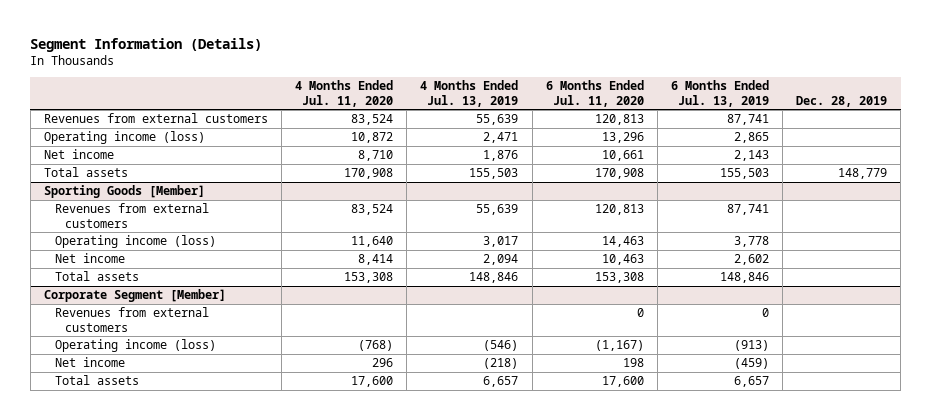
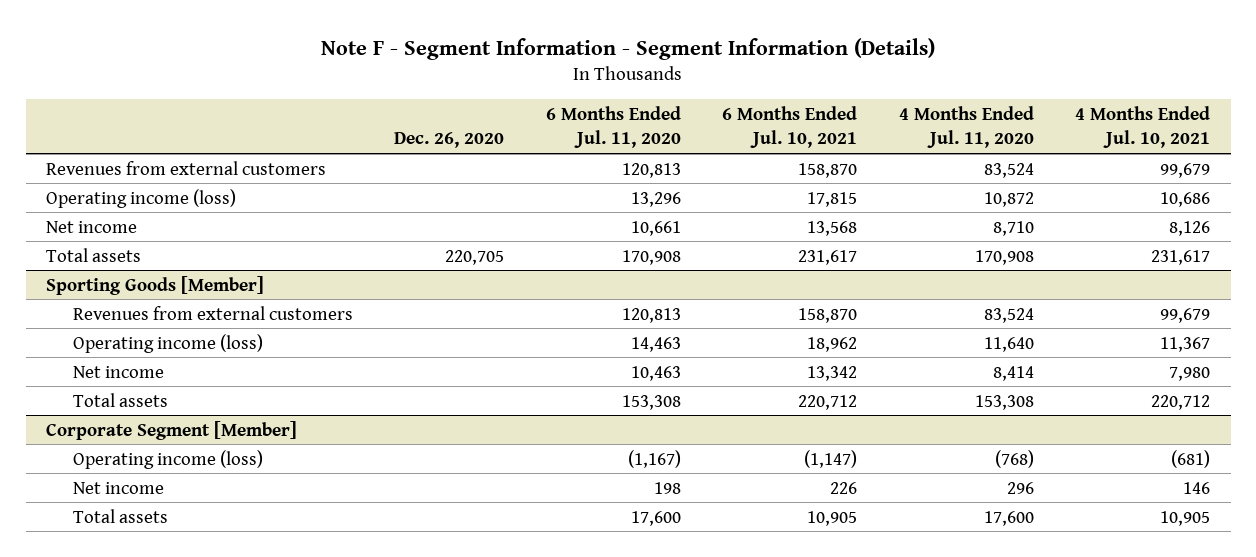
[30,38,263,53] Segment Information (Details) -> [321,37,936,60] Note F - Segment Information - Segment Information (Details)
[420,80,519,107] 4 Months Ended Jul. 13, 2019 -> none
[670,80,769,107] 6 Months Ended Jul. 13, 2019 -> none
[796,95,888,107] Dec. 28, 2019 -> none
none -> [394,132,505,149] Dec. 26, 2020
none -> [722,105,858,149] 6 Months Ended Jul. 10, 2021
none -> [1074,105,1210,149] 4 Months Ended Jul. 10, 2021
[54,307,209,332] Revenues from external customers -> none

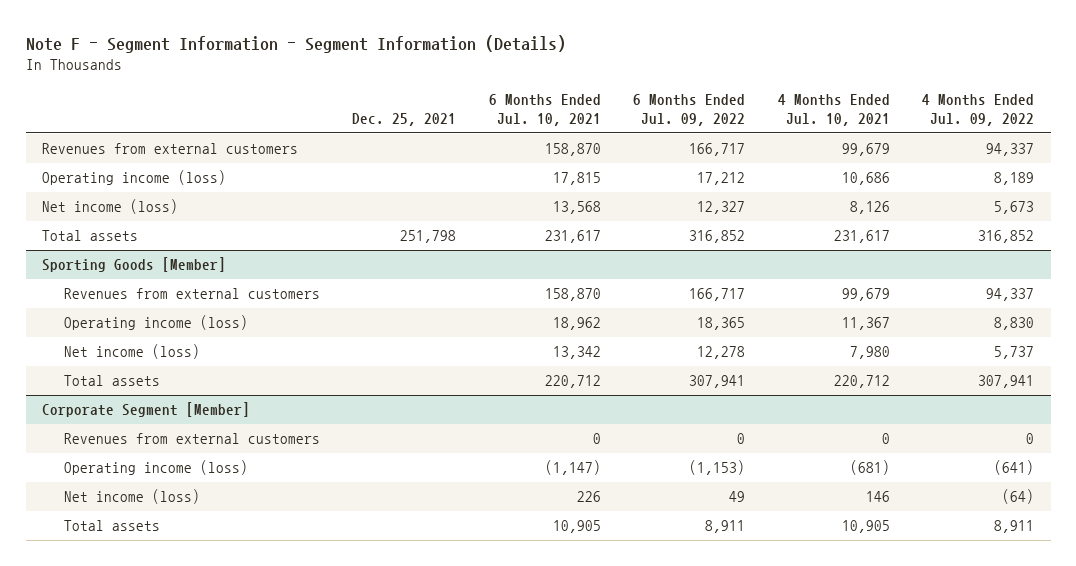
[394,132,505,149] Dec. 26, 2020 -> none
[545,105,681,149] 6 Months Ended Jul. 11, 2020 -> none
[898,105,1034,149] 4 Months Ended Jul. 11, 2020 -> none
none -> [352,113,457,127] Dec. 25, 2021
none -> [633,93,746,127] 6 Months Ended Jul. 09, 2022
none -> [922,93,1035,127] 4 Months Ended Jul. 09, 2022
[46,220,138,233] Net income -> [41,199,178,215] Net income (loss)
[73,365,165,378] Net income -> [63,344,200,360] Net income (loss)
none -> [63,433,320,445] Revenues from external customers
[73,481,165,494] Net income -> [63,489,200,505] Net income (loss)

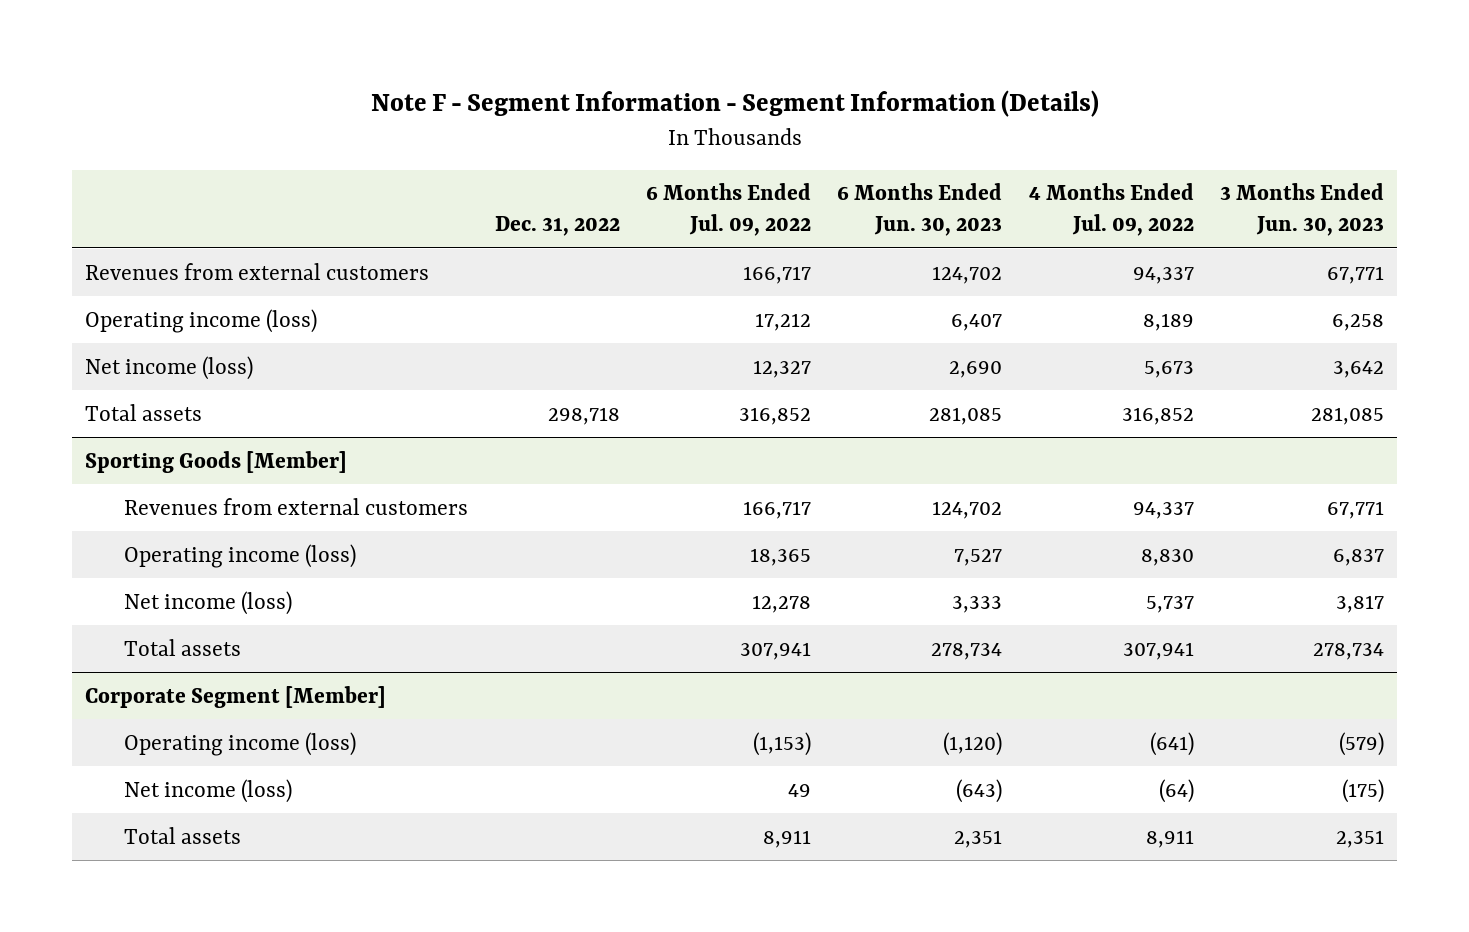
[352,113,457,127] Dec. 25, 2021 -> none
[488,93,601,127] 6 Months Ended Jul. 10, 2021 -> none
[777,93,890,127] 4 Months Ended Jul. 10, 2021 -> none
none -> [494,216,620,237] Dec. 31, 2022
none -> [837,183,1003,237] 6 Months Ended Jun. 30, 2023
none -> [1220,183,1385,237] 3 Months Ended Jun. 30, 2023
[63,433,320,445] Revenues from external customers -> none

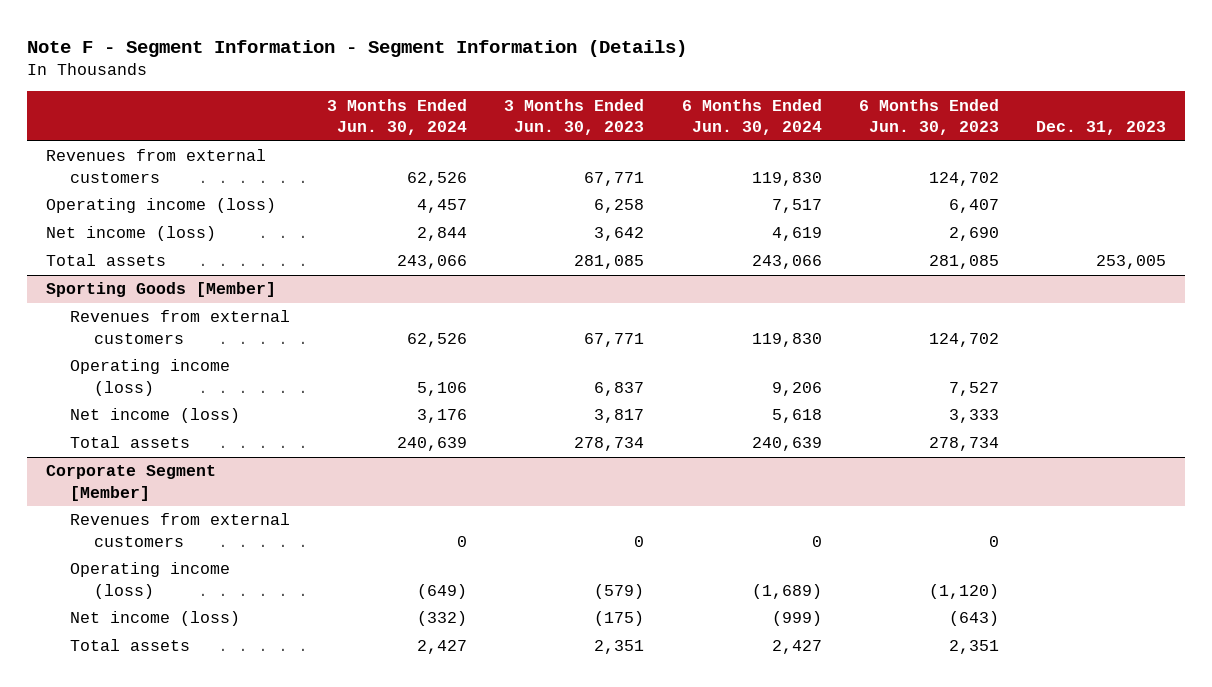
[494,216,620,237] Dec. 31, 2022 -> none
[645,183,811,237] 6 Months Ended Jul. 09, 2022 -> none
[1028,183,1194,237] 4 Months Ended Jul. 09, 2022 -> none
none -> [327,98,468,136] 3 Months Ended Jun. 30, 2024
none -> [681,98,822,136] 6 Months Ended Jun. 30, 2024
none -> [1035,121,1166,136] Dec. 31, 2023
none -> [69,513,290,547] Revenues from external customers

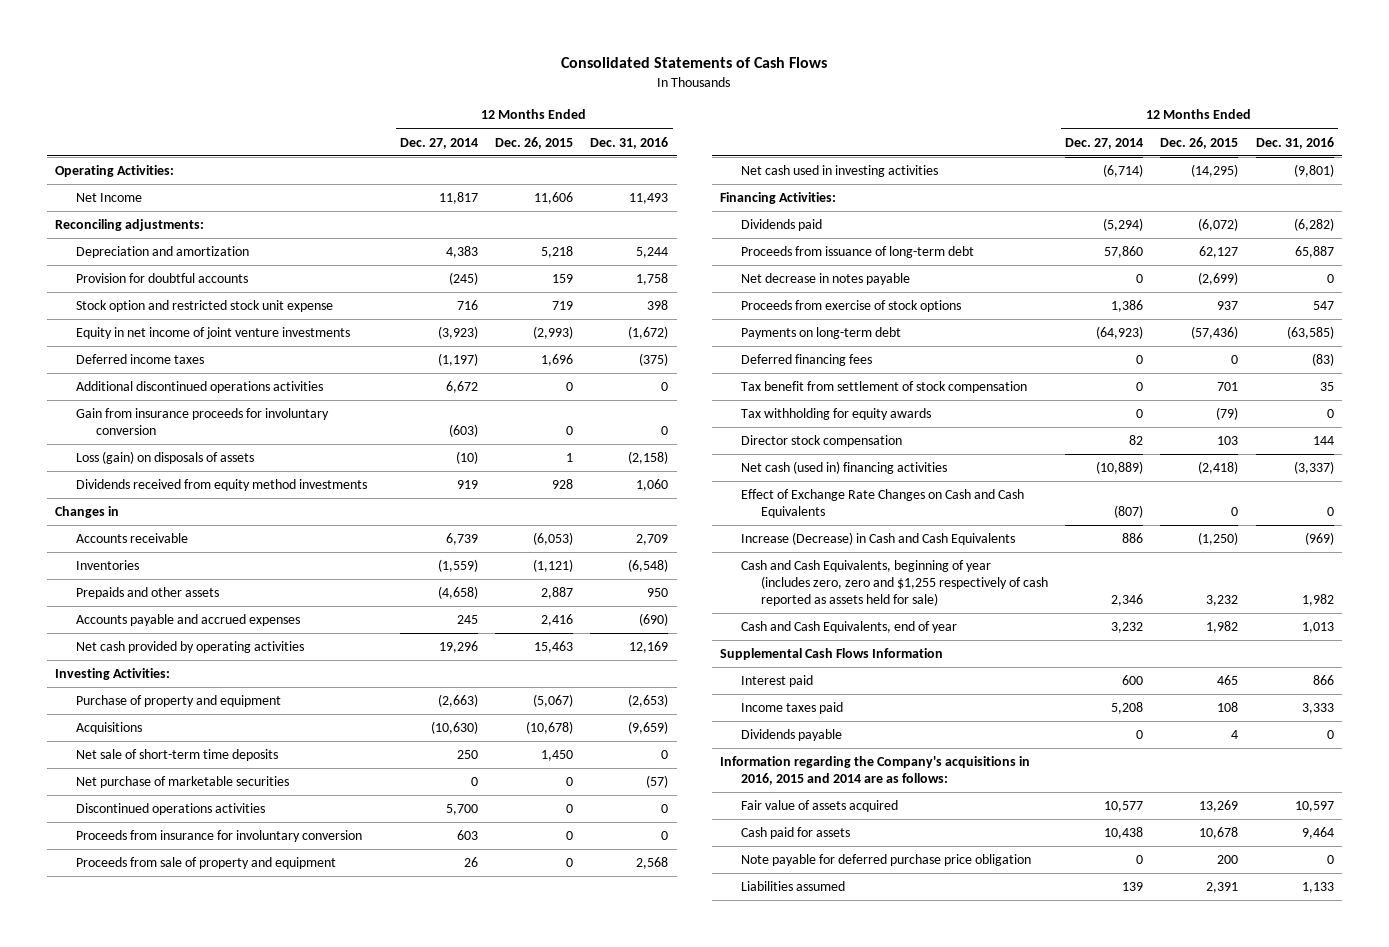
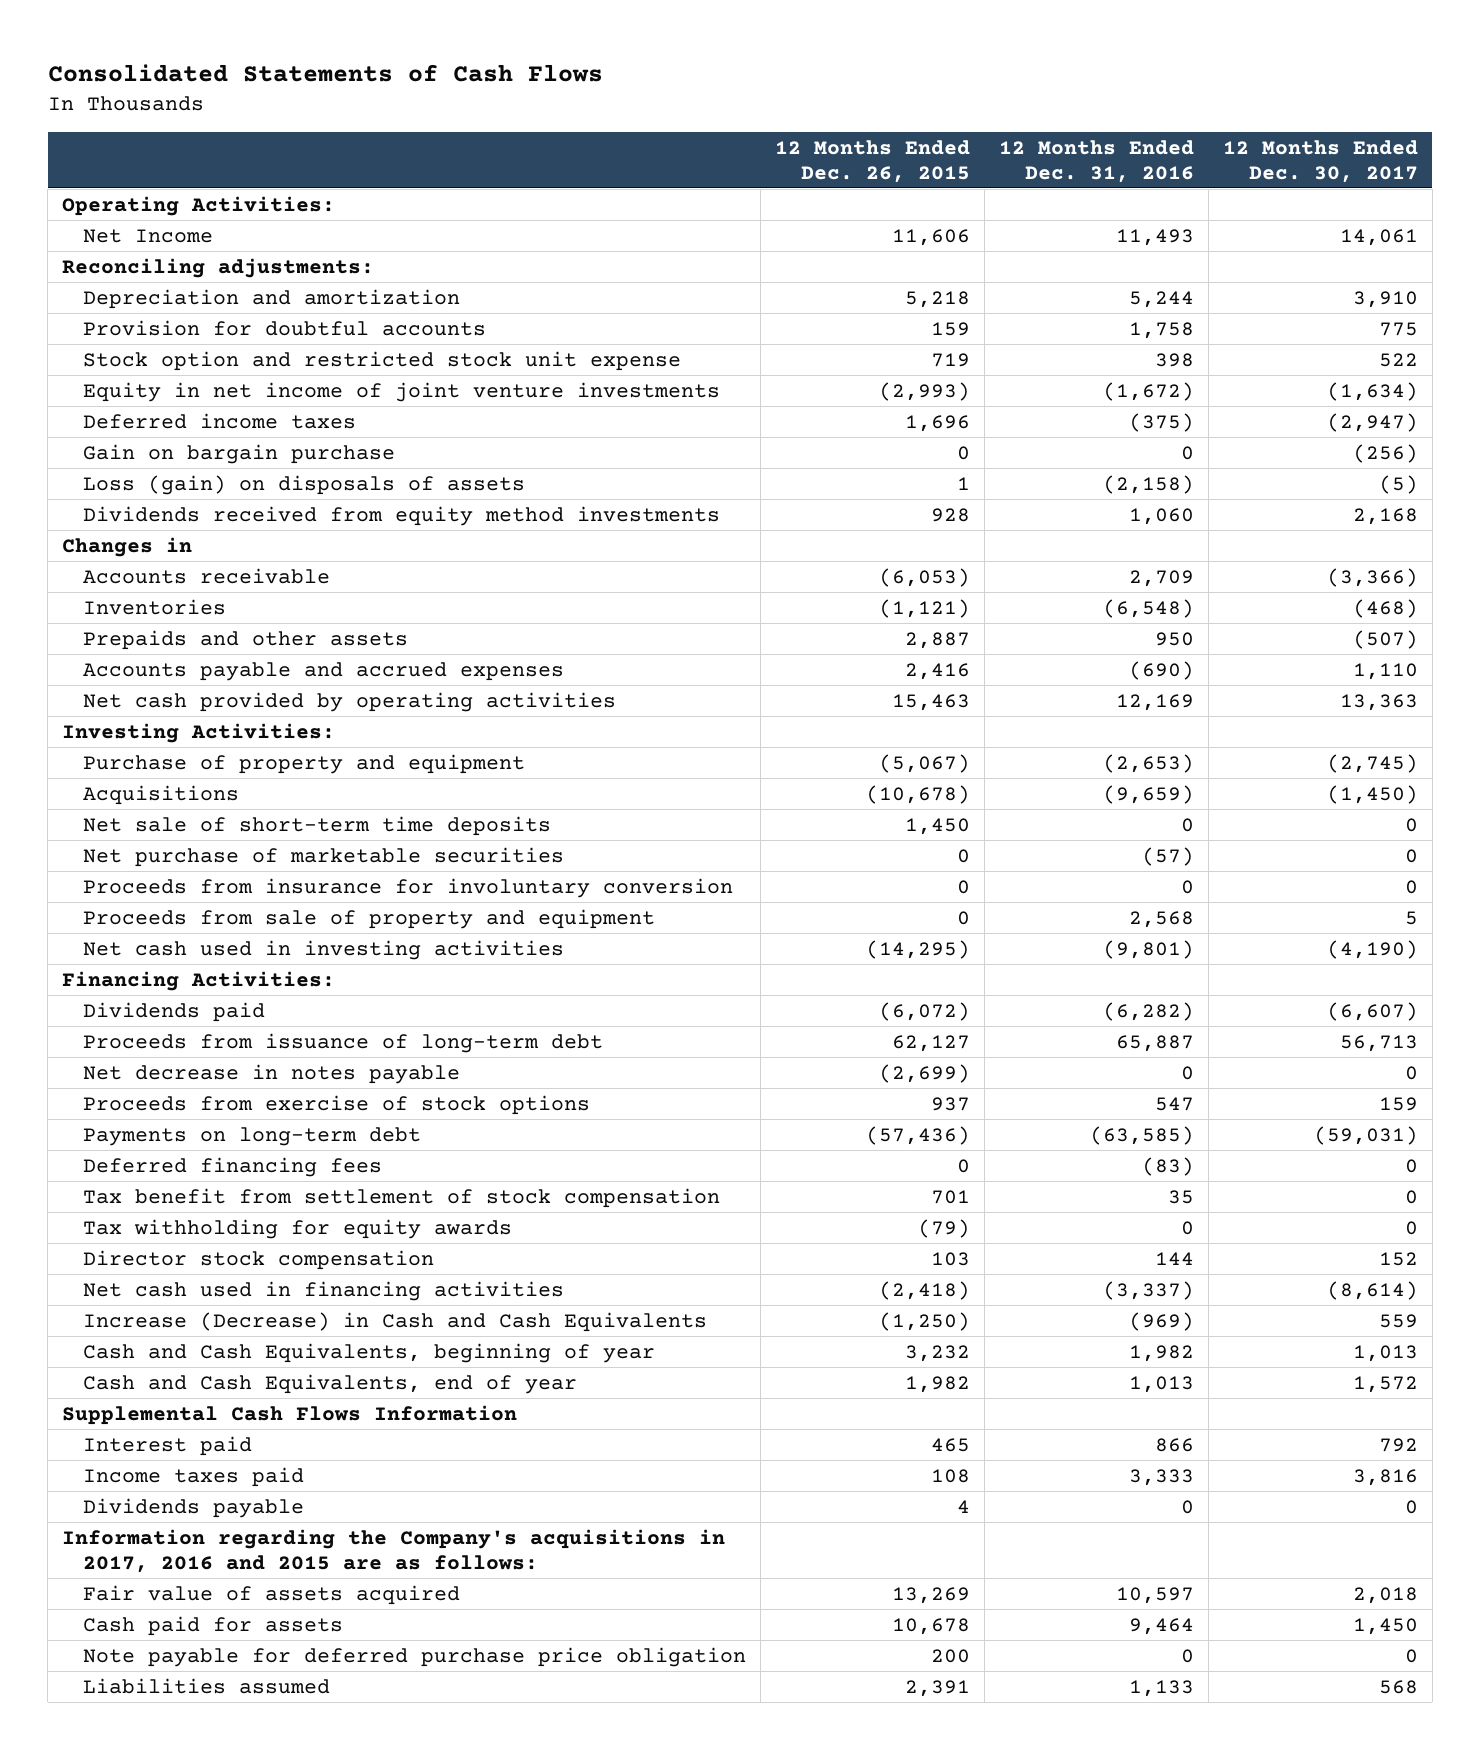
[400,137,479,149] Dec. 27, 2014 -> none
none -> [1222,139,1418,183] 12 Months Ended Dec. 30, 2017
[75,381,323,394] Additional discontinued operations activities -> none
[75,408,329,436] Gain from insurance proceeds for involuntary conversion -> none
none -> [83,443,396,464] Gain on bargain purchase
[75,803,265,816] Discontinued operations activities -> none
[740,489,1024,519] Effect of Exchange Rate Changes on Cash and Cash Equivalents -> none
[740,461,947,475] Net cash (used in) financing activities -> [83,1280,565,1301] Net cash used in financing activities
[740,560,1049,607] Cash and Cash Equivalents, beginning of year (includes zero, zero and $1,255 respectively of cash reported as assets held for sale) -> [83,1342,656,1363] Cash and Cash Equivalents, beginning of year
[720,756,1031,786] Information regarding the Company's acquisitions in 2016, 2015 and 2014 are as follows: -> [62,1528,726,1573] Information regarding the Company's acquisitions in 2017, 2016 and 2015 are as follows:

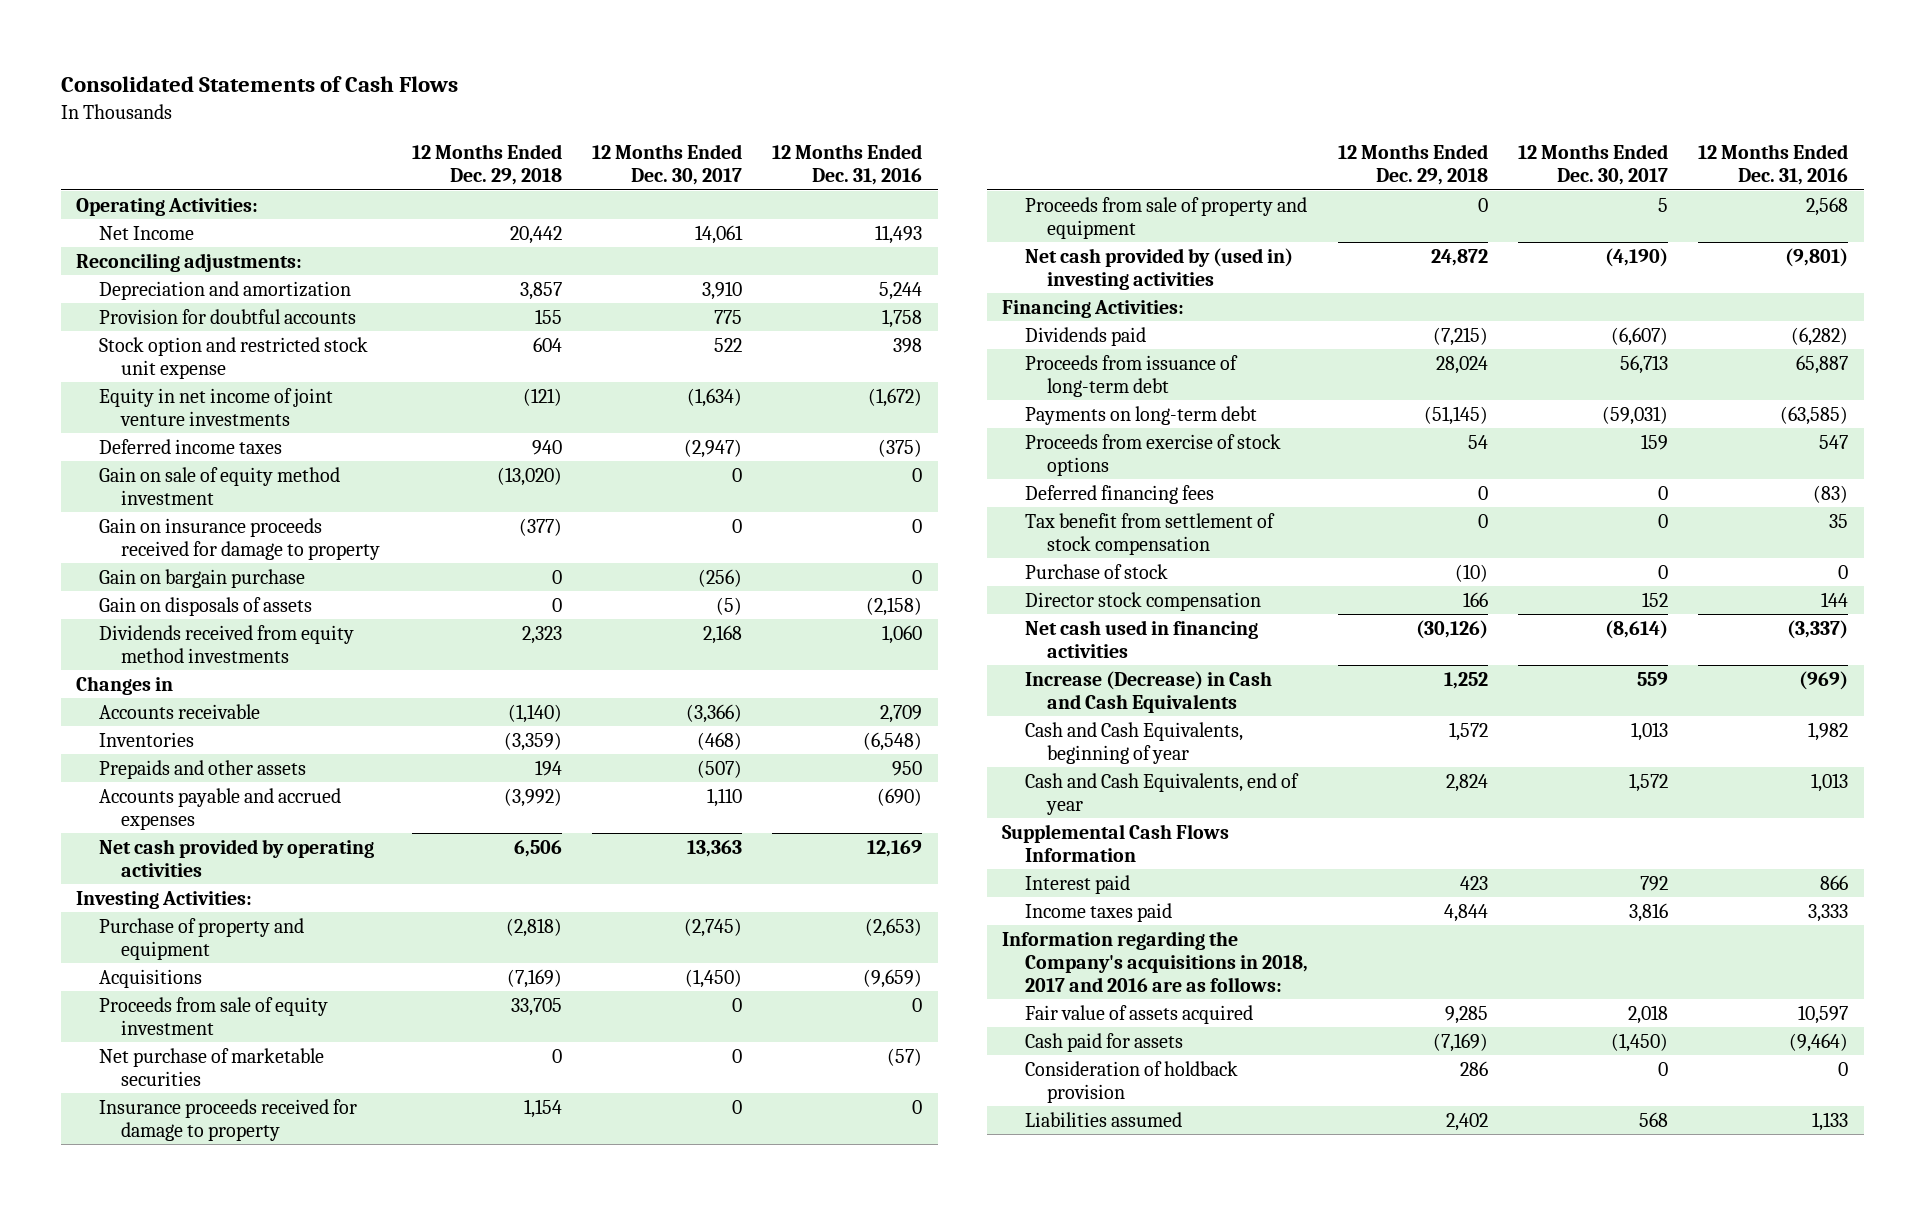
[774,139,970,183] 12 Months Ended Dec. 26, 2015 -> none
none -> [411,144,562,186] 12 Months Ended Dec. 29, 2018
none -> [98,466,340,505] Gain on sale of equity method investment
none -> [98,517,380,560] Gain on insurance proceeds received for damage to property
[83,474,526,495] Loss (gain) on disposals of assets -> [98,596,312,616] Gain on disposals of assets
[83,815,552,836] Net sale of short-term time deposits -> none
none -> [98,996,328,1035] Proceeds from sale of equity investment
[83,877,734,898] Proceeds from insurance for involuntary conversion -> none
none -> [98,1098,357,1141] Insurance proceeds received for damage to property
[83,939,565,960] Net cash used in investing activities -> [1024,247,1293,290] Net cash provided by (used in) investing activities
[83,1063,461,1084] Net decrease in notes payable -> none
[83,1094,591,1115] Proceeds from exercise of stock options -> [1024,433,1281,476] Proceeds from exercise of stock options
[83,1218,513,1239] Tax withholding for equity awards -> none
none -> [1024,563,1168,579] Purchase of stock
[83,1497,305,1518] Dividends payable -> none
[62,1528,726,1573] Information regarding the Company's acquisitions in 2017, 2016 and 2015 are as follows: -> [1002,930,1308,992] Information regarding the Company's acquisitions in 2018, 2017 and 2016 are as follows:
[83,1646,747,1667] Note payable for deferred purchase price obligation -> none
[1128,1617,1194,1635] 9,464 -> [1789,1032,1849,1052] (9,464)
[1352,1617,1418,1635] 1,450 -> [1611,1032,1669,1052] (1,450)
none -> [1024,1060,1238,1103] Consideration of holdback provision

